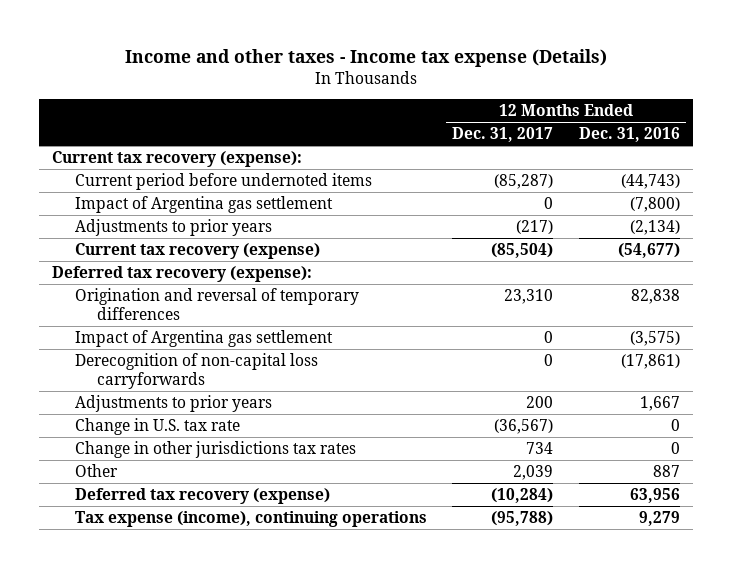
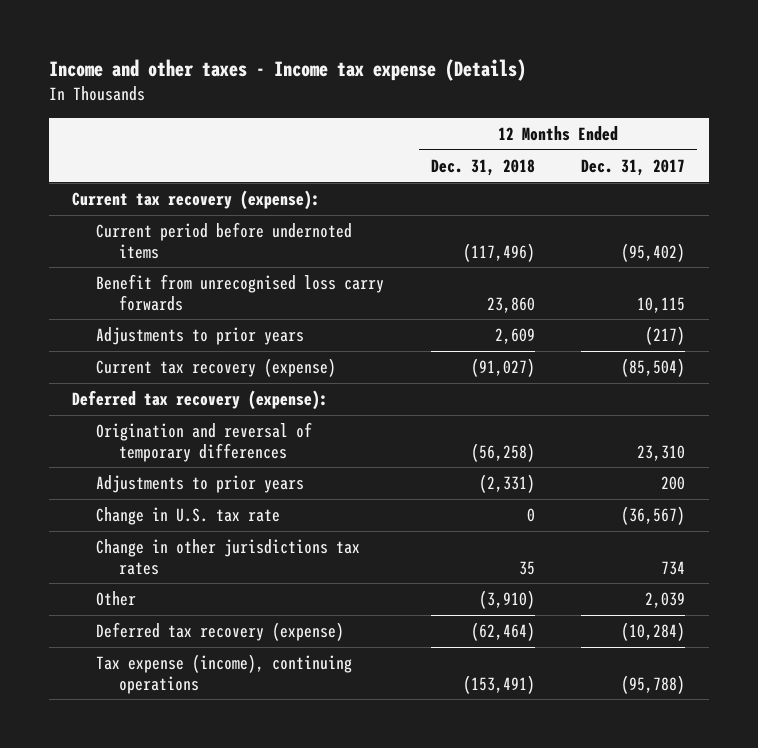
[578,127,680,143] Dec. 31, 2016 -> none
none -> [430,158,535,176] Dec. 31, 2018
[74,196,333,214] Impact of Argentina gas settlement -> none
[494,174,554,190] (85,287) -> [621,242,686,262] (95,402)
none -> [95,274,384,311] Benefit from unrecognised loss carry forwards
[74,330,333,348] Impact of Argentina gas settlement -> none
[74,353,318,389] Derecognition of non-capital loss carryforwards -> none

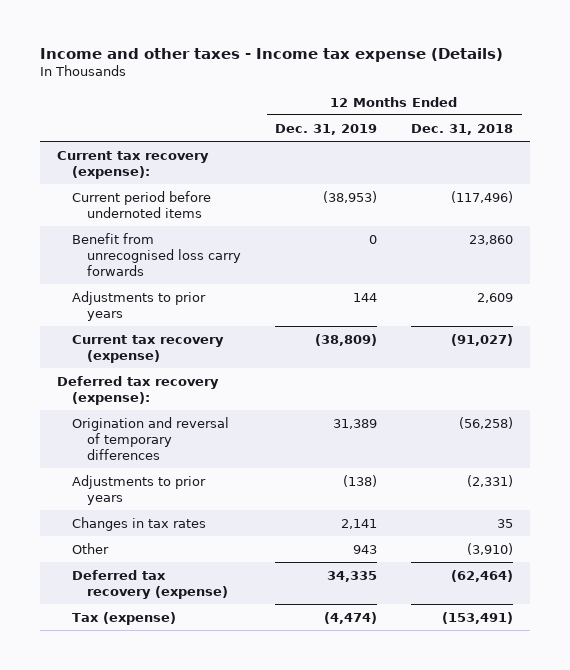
[581,158,686,176] Dec. 31, 2017 -> none
none -> [275,123,378,135] Dec. 31, 2019
[95,539,360,575] Change in other jurisdictions tax rates -> none
[95,507,280,526] Change in U.S. tax rate -> [71,516,206,531] Changes in tax rates
[526,508,535,523] 0 -> [497,518,514,528] 35
[95,654,352,694] Tax expense (income), continuing operations -> [71,611,176,625] Tax (expense)

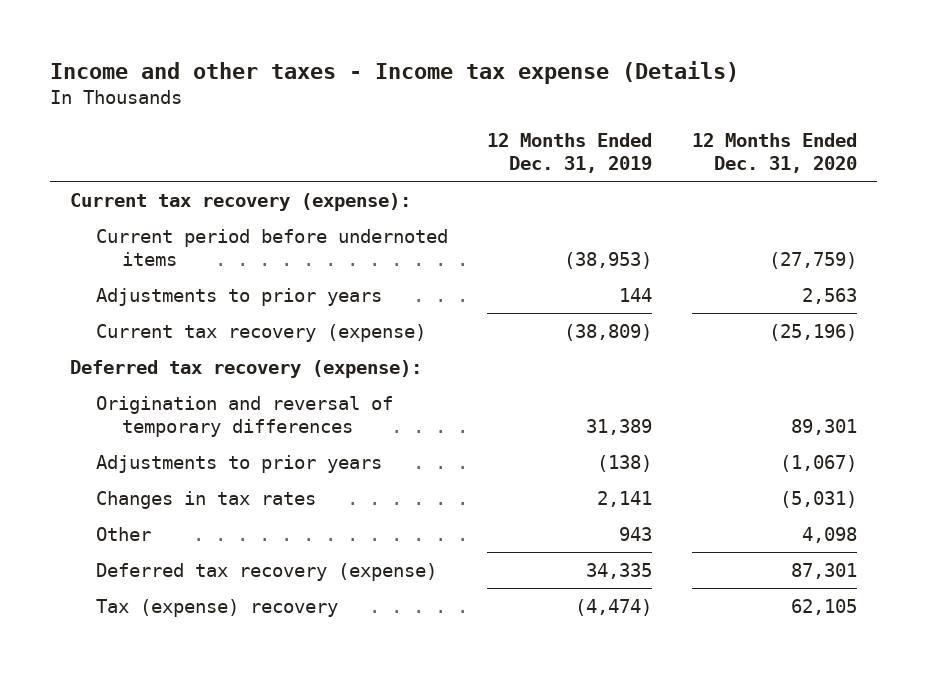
[411,123,514,135] Dec. 31, 2018 -> none
none -> [692,133,858,173] 12 Months Ended Dec. 31, 2020
[71,232,242,276] Benefit from unrecognised loss carry forwards -> none
[71,611,176,625] Tax (expense) -> [95,598,338,617] Tax (expense) recovery

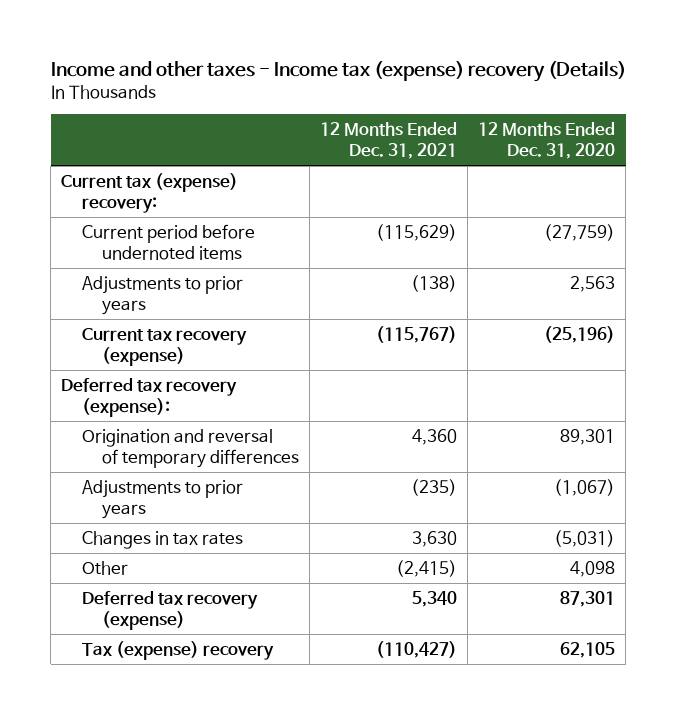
[50,60,740,84] Income and other taxes - Income tax expense (Details) -> [50,61,626,83] Income and other taxes - Income tax (expense) recovery (Details)
[487,133,653,173] 12 Months Ended Dec. 31, 2019 -> none
none -> [320,122,458,159] 12 Months Ended Dec. 31, 2021
[69,192,411,211] Current tax recovery (expense): -> [61,173,239,213] Current tax (expense) recovery:

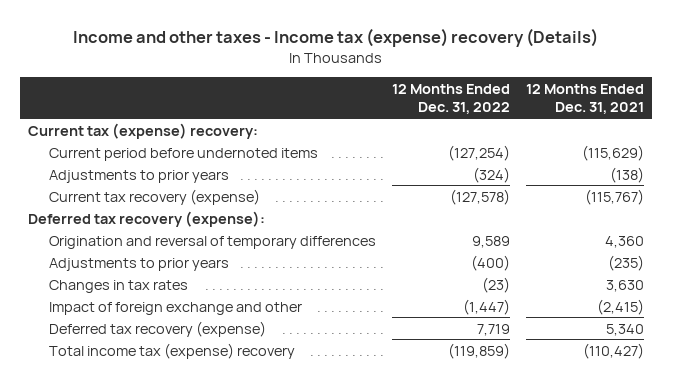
[478,122,616,159] 12 Months Ended Dec. 31, 2020 -> none
none -> [391,83,510,115] 12 Months Ended Dec. 31, 2022
[81,561,128,576] Other -> [48,301,302,315] Impact of foreign exchange and other
[81,641,274,661] Tax (expense) recovery -> [48,342,295,359] Total income tax (expense) recovery

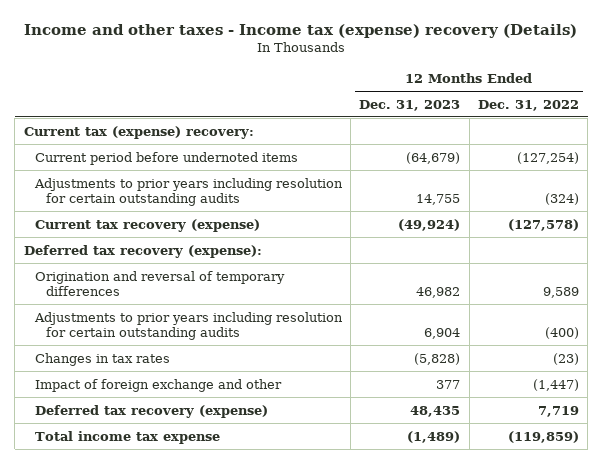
[526,83,645,115] 12 Months Ended Dec. 31, 2021 -> none
none -> [359,99,461,111] Dec. 31, 2023
[48,169,229,183] Adjustments to prior years -> [33,177,343,207] Adjustments to prior years including resolution for certain outstanding audits
[48,257,229,271] Adjustments to prior years -> [33,311,343,341] Adjustments to prior years including resolution for certain outstanding audits
[48,342,295,359] Total income tax (expense) recovery -> [34,430,220,444] Total income tax expense

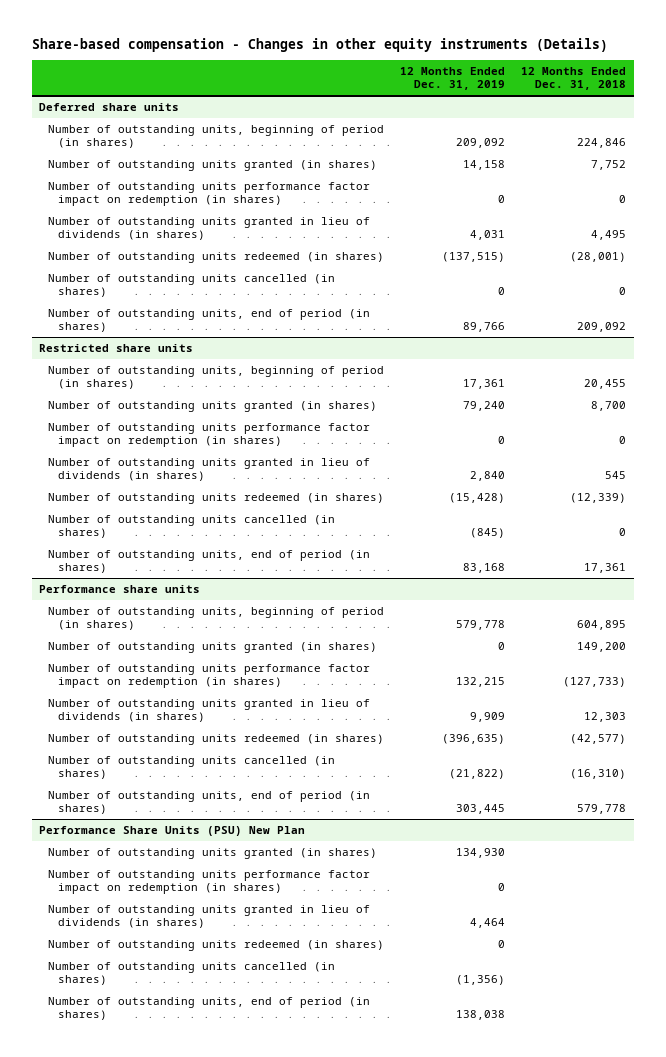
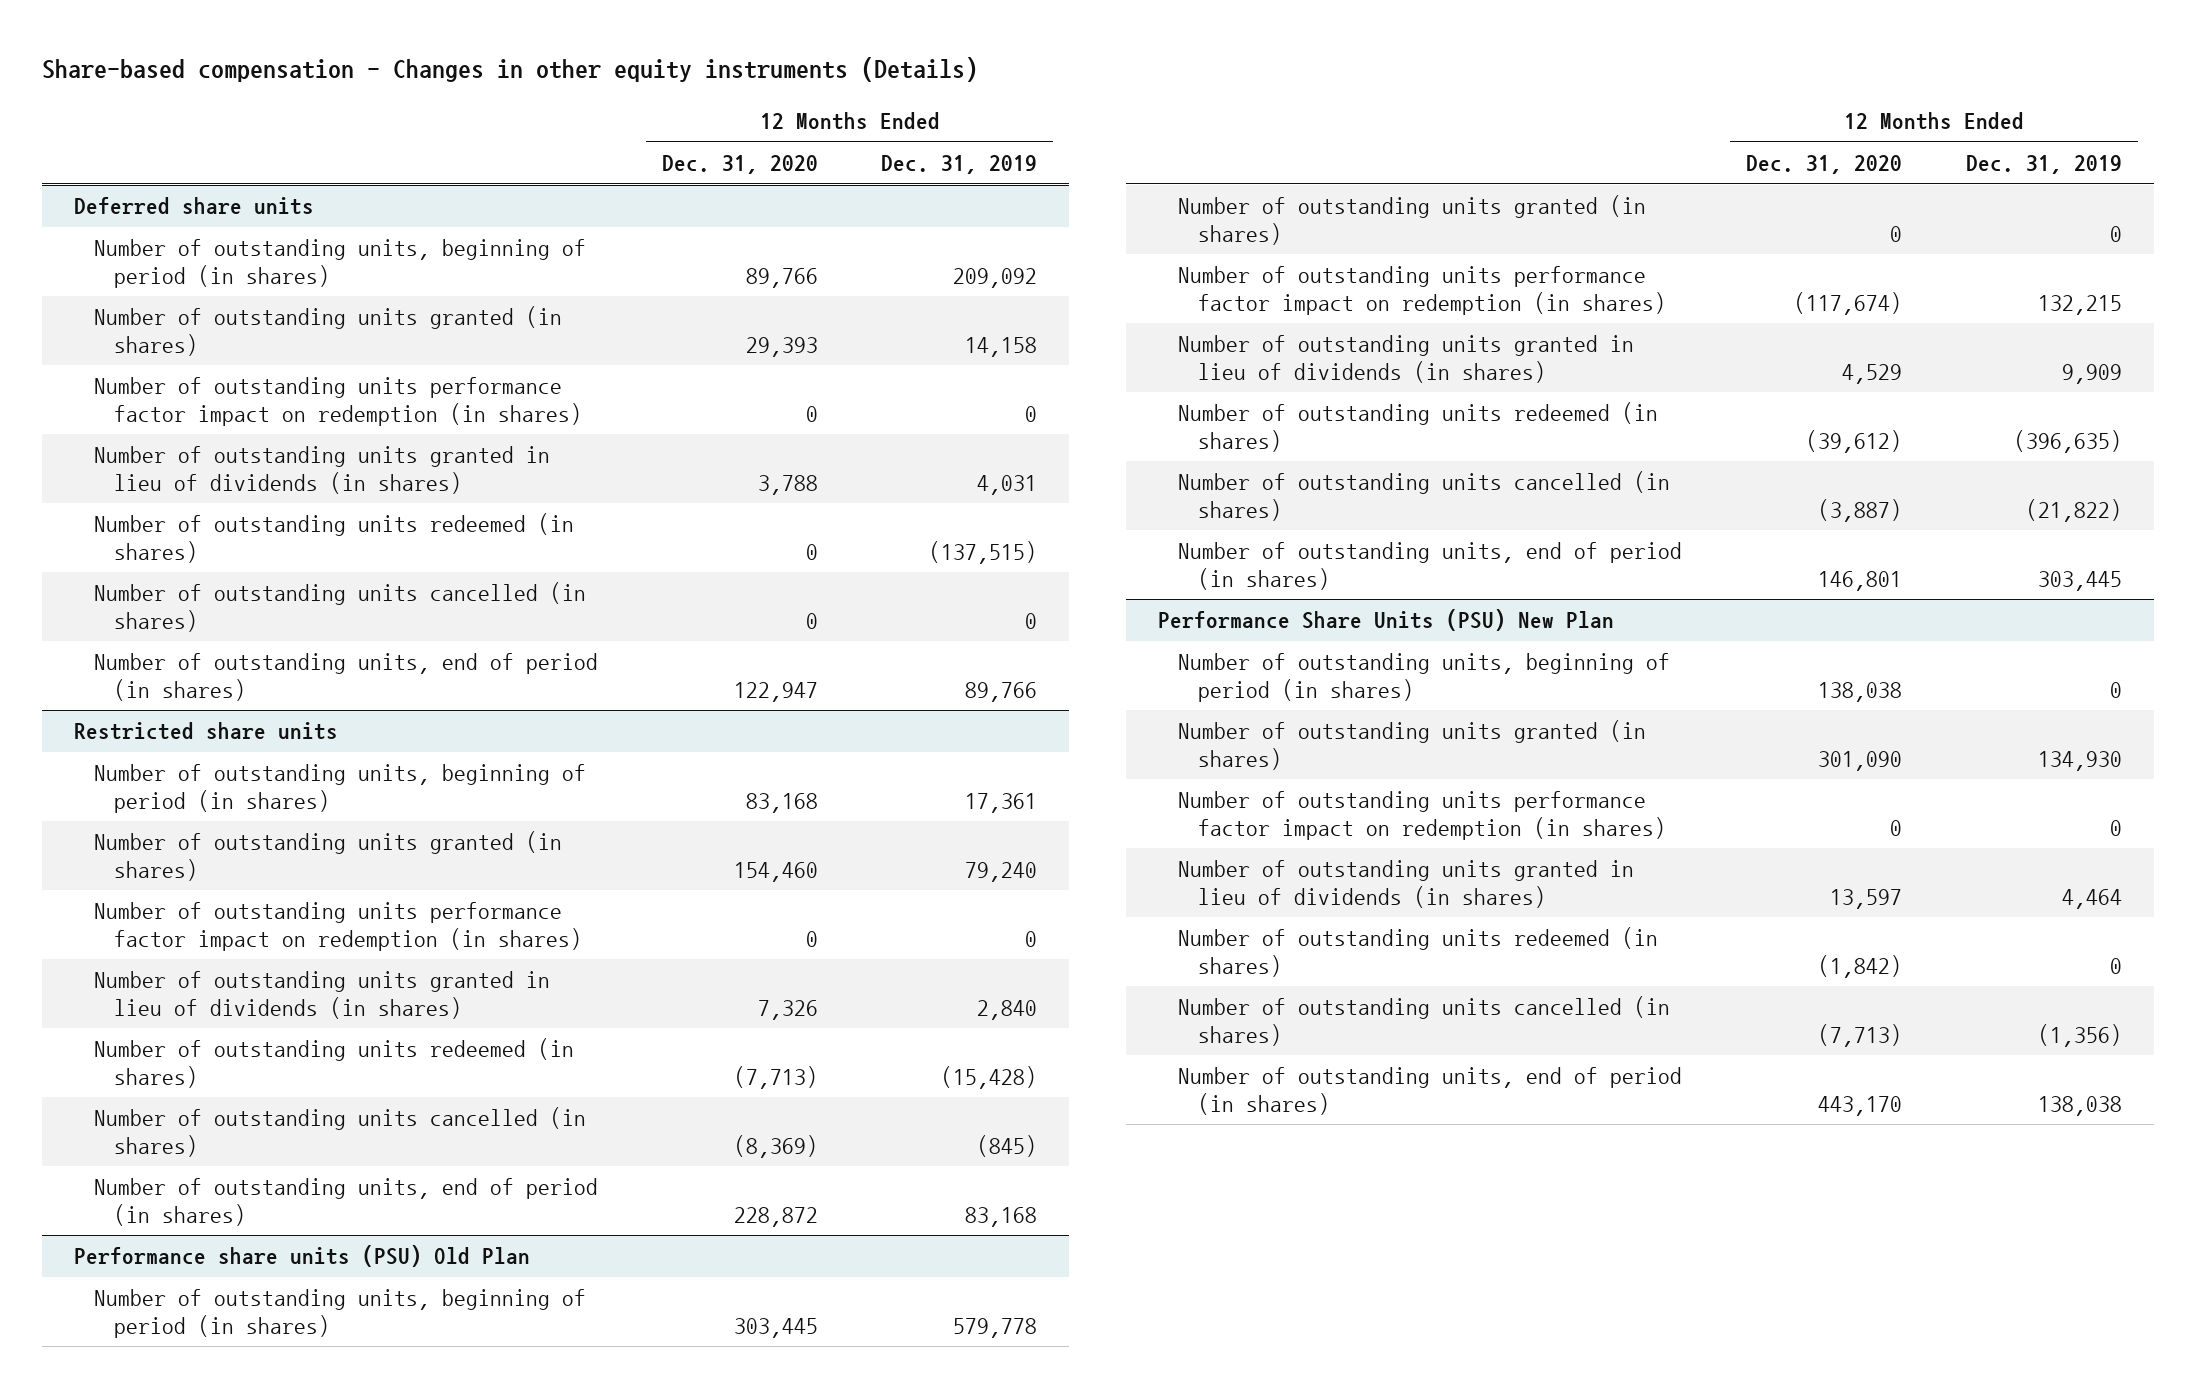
[521,67,627,91] 12 Months Ended Dec. 31, 2018 -> none
none -> [661,155,818,175] Dec. 31, 2020
[39,585,201,594] Performance share units -> [73,1245,530,1268] Performance share units (PSU) Old Plan
none -> [1178,653,1671,702] Number of outstanding units, beginning of period (in shares)

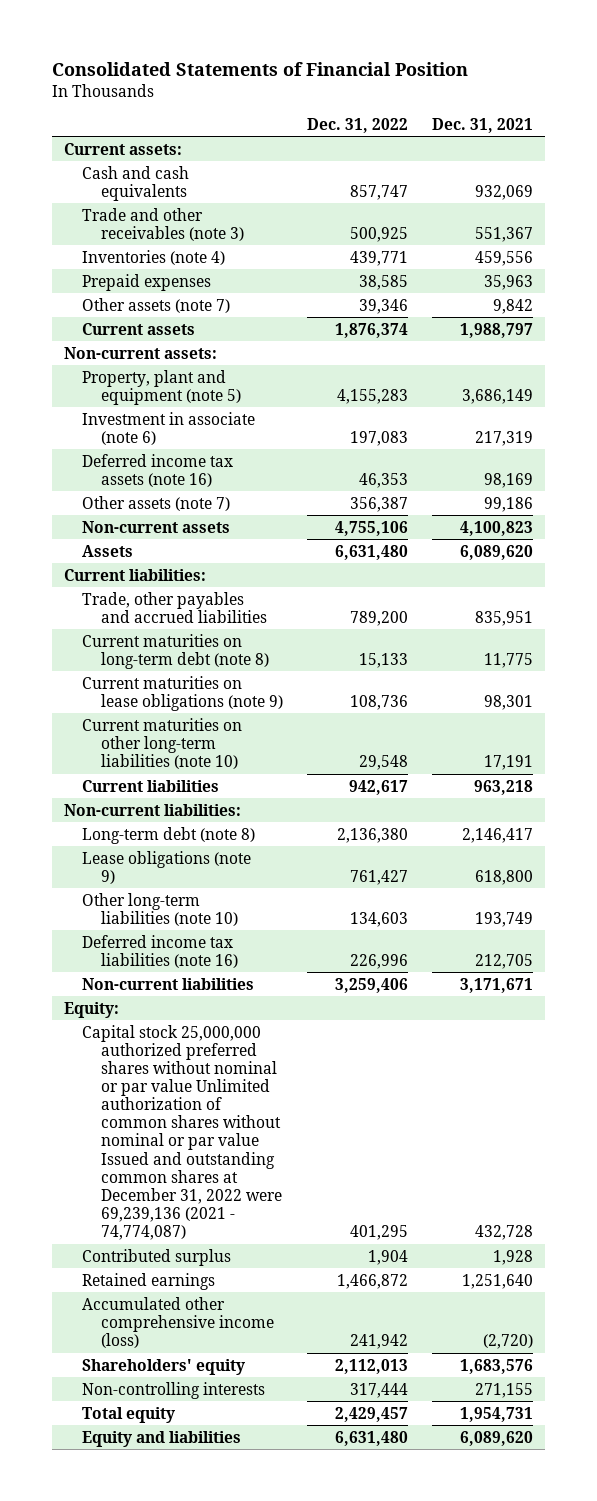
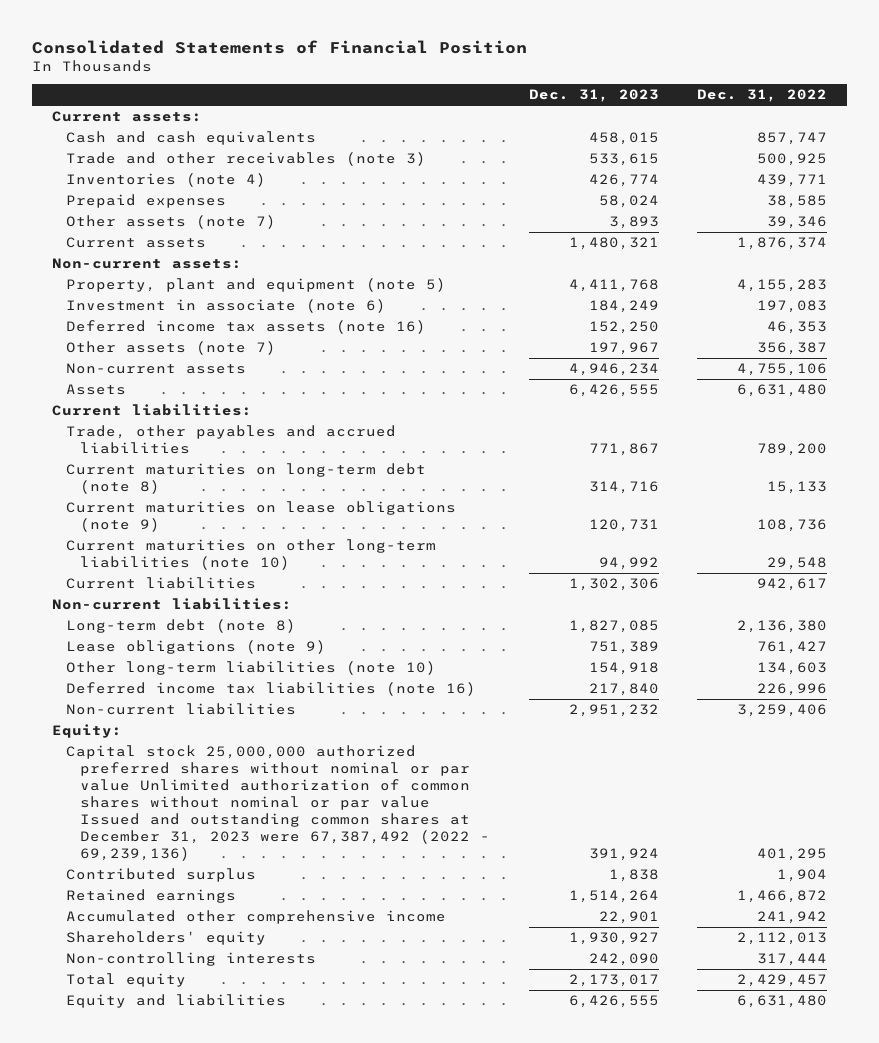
[432,117,534,133] Dec. 31, 2021 -> none
none -> [528,89,659,103] Dec. 31, 2023
[82,1024,283,1241] Capital stock 25,000,000 authorized preferred shares without nominal or par value Unlimited authorization of common shares without nominal or par value Issued and outstanding common shares at December 31, 2022 were 69,239,136 (2021 - 74,774,087) -> [65,745,490,862] Capital stock 25,000,000 authorized preferred shares without nominal or par value Unlimited authorization of common shares without nominal or par value Issued and outstanding common shares at December 31, 2023 were 67,387,492 (2022 - 69,239,136)
[82,1296,275,1348] Accumulated other comprehensive income (loss) -> [65,910,446,925] Accumulated other comprehensive income

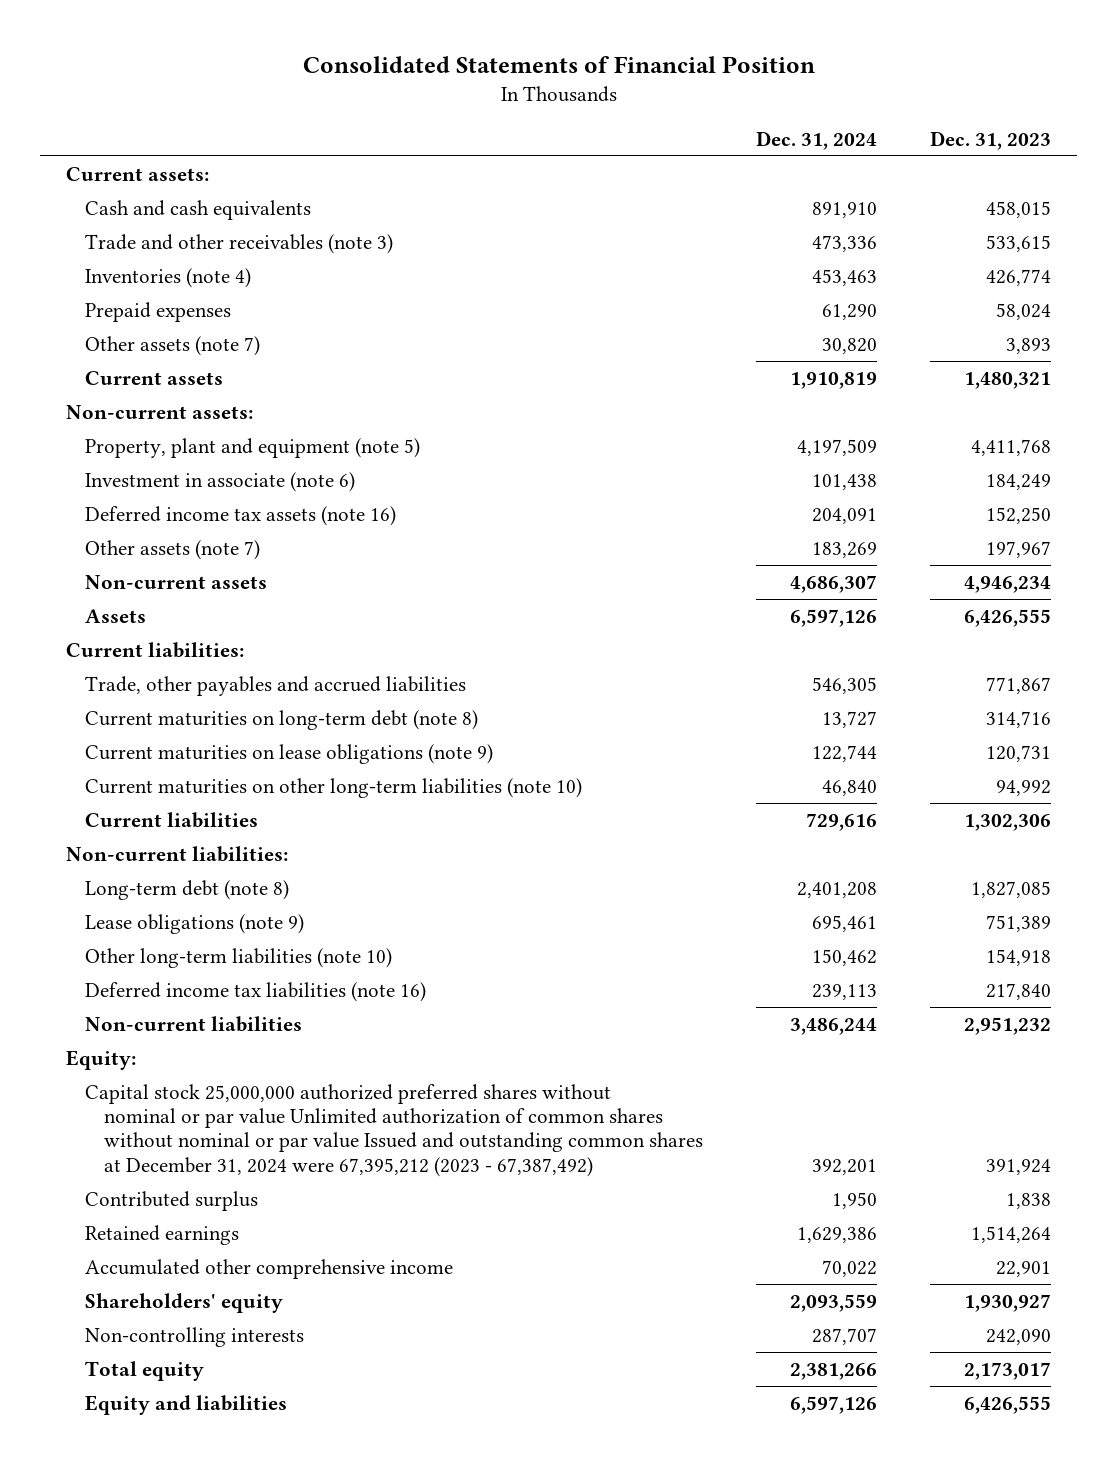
[697,89,828,103] Dec. 31, 2022 -> none
none -> [755,130,877,150] Dec. 31, 2024
[65,745,490,862] Capital stock 25,000,000 authorized preferred shares without nominal or par value Unlimited authorization of common shares without nominal or par value Issued and outstanding common shares at December 31, 2023 were 67,387,492 (2022 - 69,239,136) -> [85,1083,703,1177] Capital stock 25,000,000 authorized preferred shares without nominal or par value Unlimited authorization of common shares without nominal or par value Issued and outstanding common shares at December 31, 2024 were 67,395,212 (2023 - 67,387,492)

